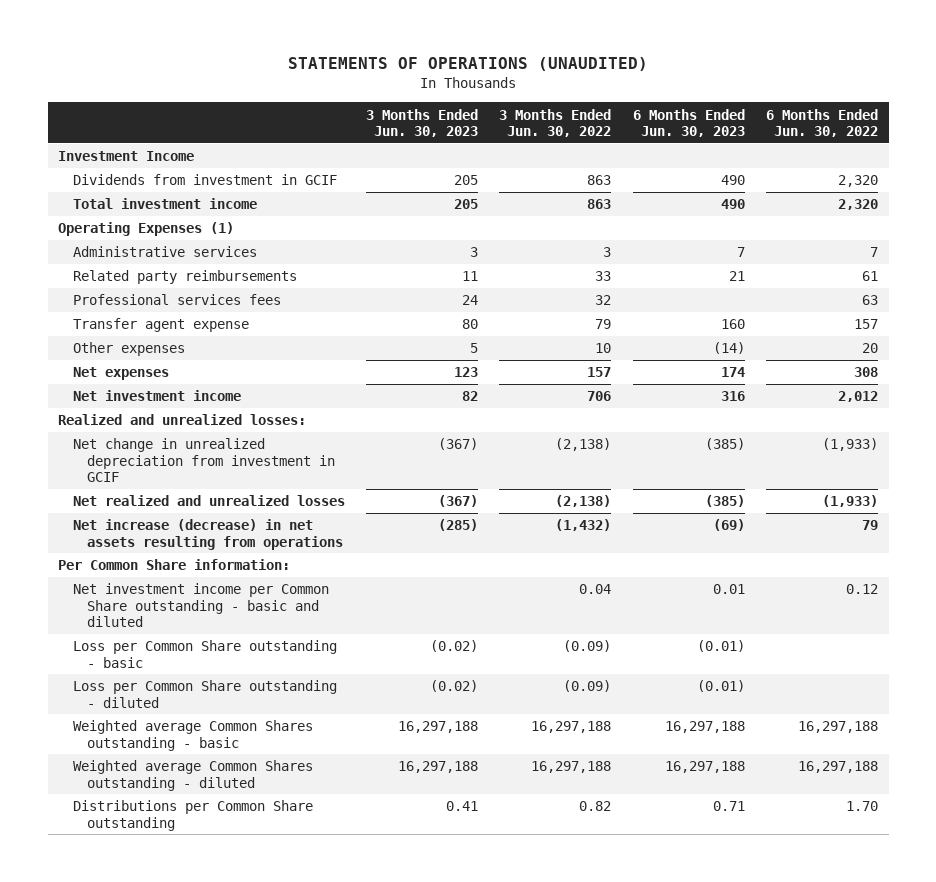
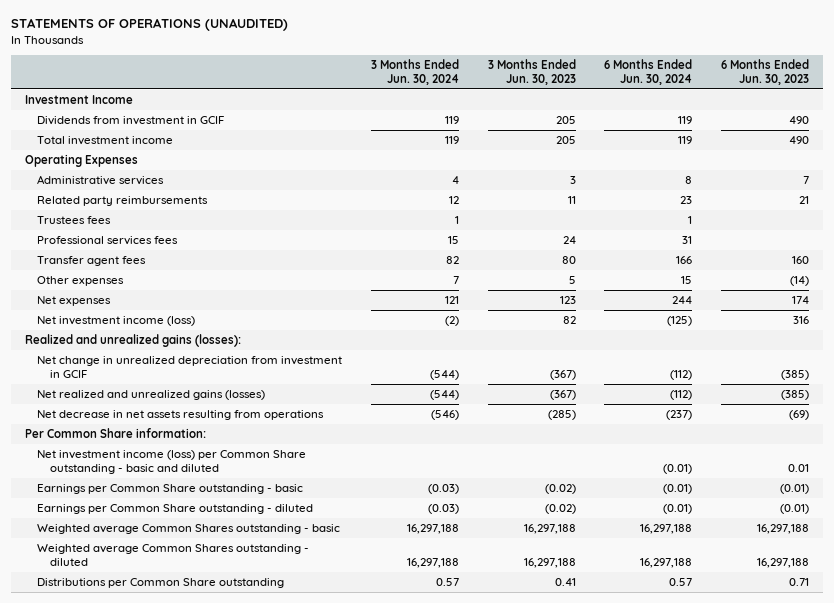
[499,108,612,138] 3 Months Ended Jun. 30, 2022 -> none
[765,108,878,138] 6 Months Ended Jun. 30, 2022 -> none
none -> [370,58,459,85] 3 Months Ended Jun. 30, 2024
none -> [604,58,693,85] 6 Months Ended Jun. 30, 2024
[58,222,235,237] Operating Expenses (1) -> [24,153,138,167] Operating Expenses
none -> [37,215,112,224] Trustees fees
[72,318,249,333] Transfer agent expense -> [37,255,147,266] Transfer agent fees
[72,390,241,402] Net investment income -> [37,315,196,326] Net investment income (loss)
[58,414,307,426] Realized and unrealized losses: -> [24,333,241,347] Realized and unrealized gains (losses):
[72,495,345,507] Net realized and unrealized losses -> [37,389,266,400] Net realized and unrealized gains (losses)
[72,519,344,550] Net increase (decrease) in net assets resulting from operations -> [37,409,325,420] Net decrease in net assets resulting from operations
[72,583,329,628] Net investment income per Common Share outstanding - basic and diluted -> [37,449,307,474] Net investment income (loss) per Common Share outstanding - basic and diluted
[72,640,337,668] Loss per Common Share outstanding - basic -> [37,483,304,494] Earnings per Common Share outstanding - basic
[72,680,337,708] Loss per Common Share outstanding - diluted -> [37,503,314,514] Earnings per Common Share outstanding - diluted

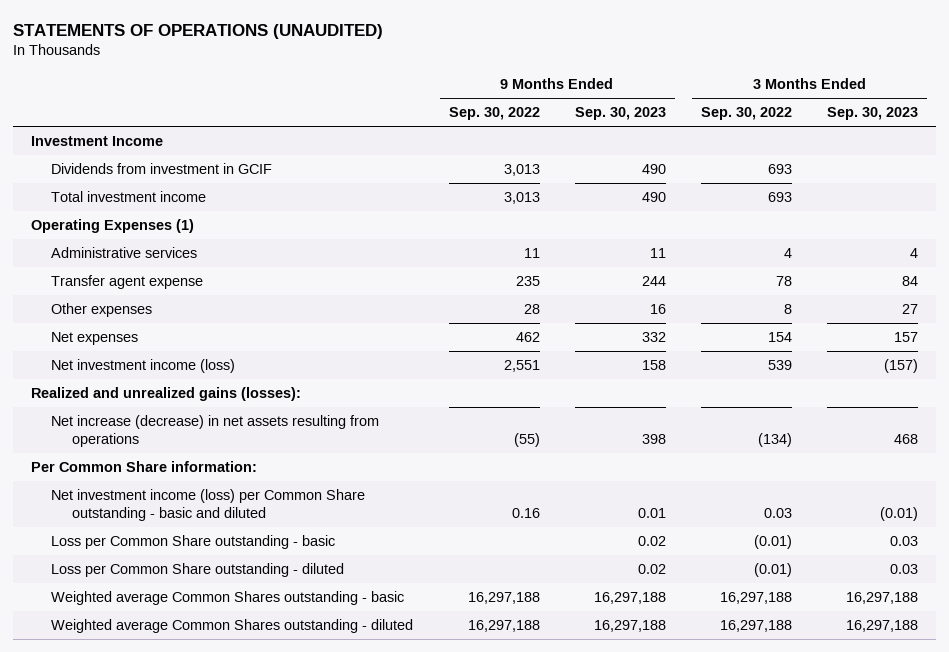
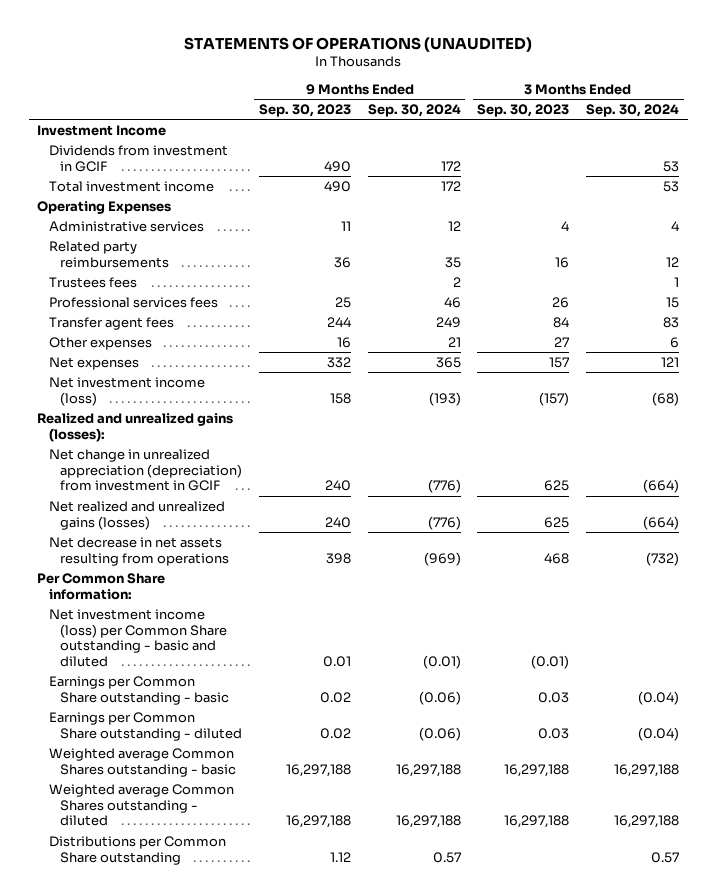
[448,107,540,121] Sep. 30, 2022 -> none
[700,107,792,121] Sep. 30, 2022 -> none
none -> [367,103,461,117] Sep. 30, 2024
none -> [586,103,680,117] Sep. 30, 2024
[30,219,194,234] Operating Expenses (1) -> [37,200,172,214] Operating Expenses
none -> [48,240,169,268] Related party reimbursements
none -> [48,276,137,288] Trustees fees
none -> [48,296,218,308] Professional services fees
[51,275,204,290] Transfer agent expense -> [48,316,174,330] Transfer agent fees
none -> [48,448,242,492] Net change in unrealized appreciation (depreciation) from investment in GCIF
none -> [48,500,225,530] Net realized and unrealized gains (losses)
[51,415,380,448] Net increase (decrease) in net assets resulting from operations -> [48,536,229,566] Net decrease in net assets resulting from operations
[51,535,336,550] Loss per Common Share outstanding - basic -> [48,675,229,705] Earnings per Common Share outstanding - basic
[51,563,345,578] Loss per Common Share outstanding - diluted -> [48,711,242,741] Earnings per Common Share outstanding - diluted
none -> [48,835,226,865] Distributions per Common Share outstanding

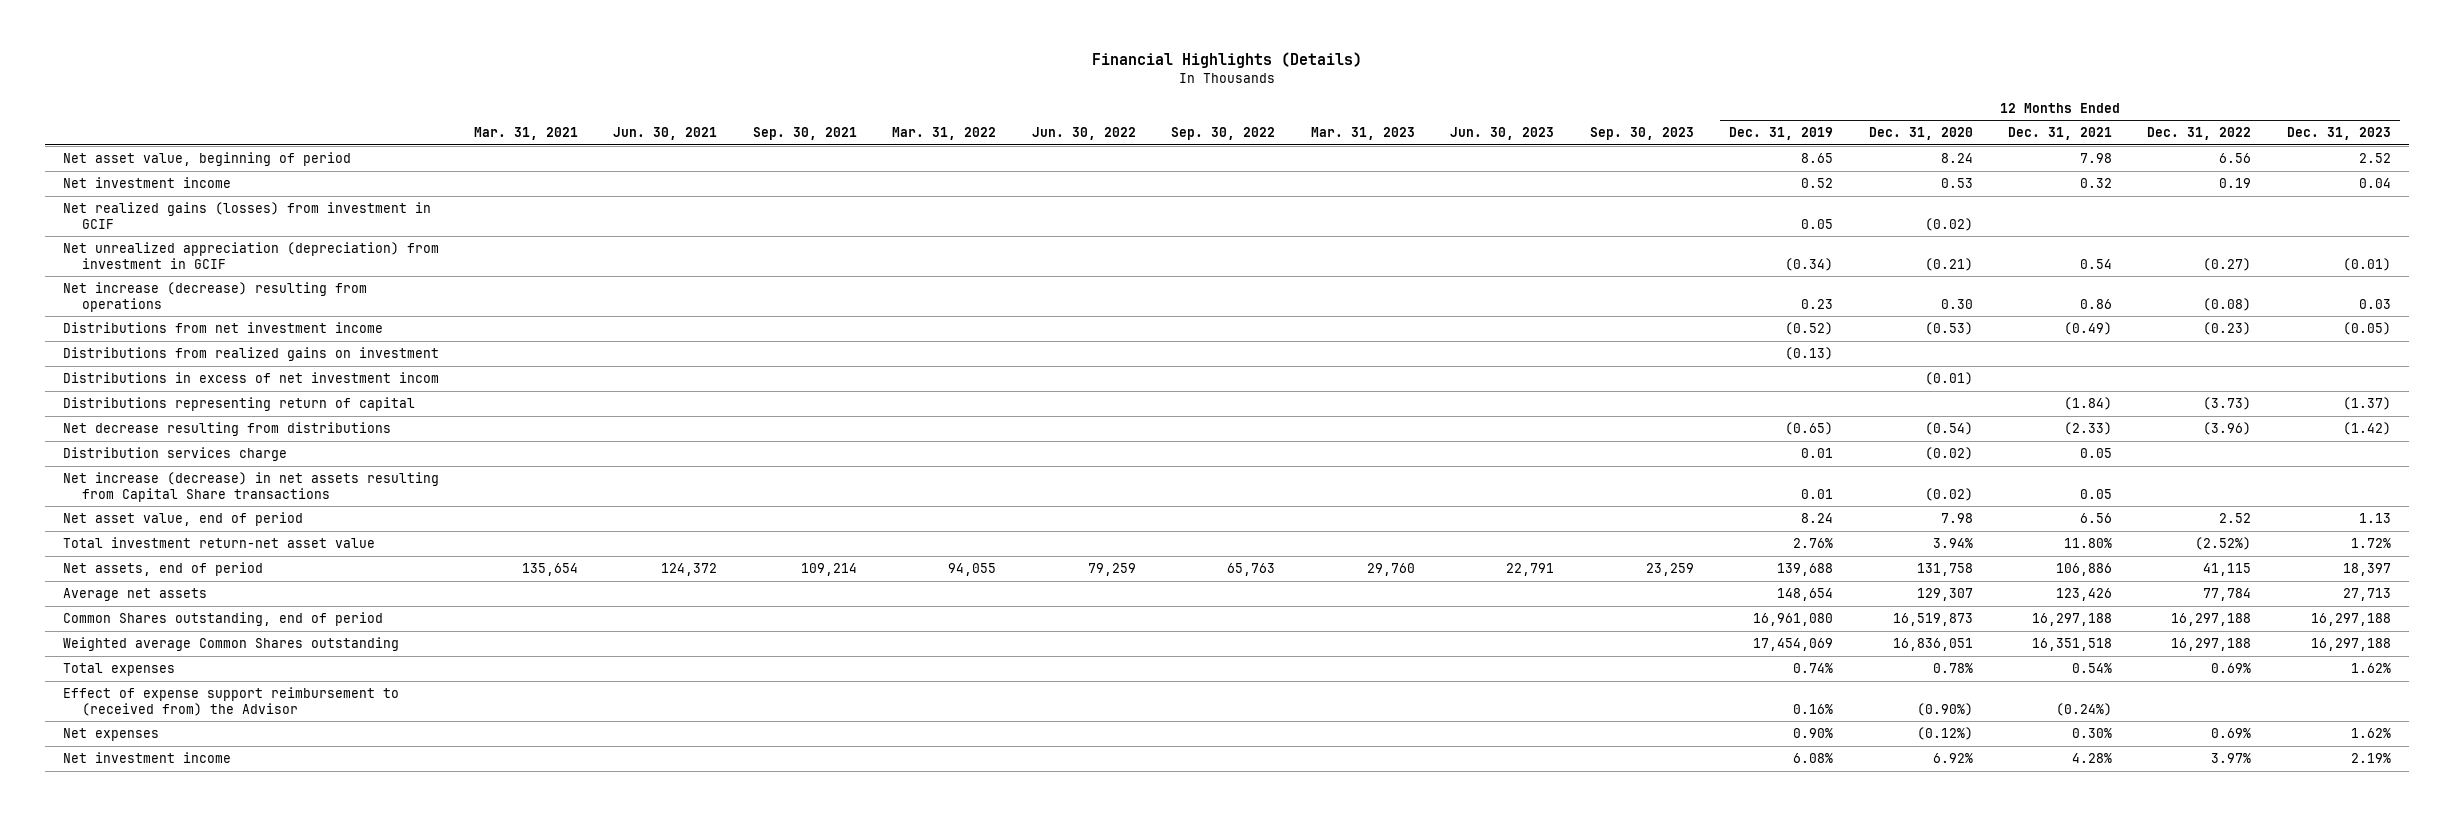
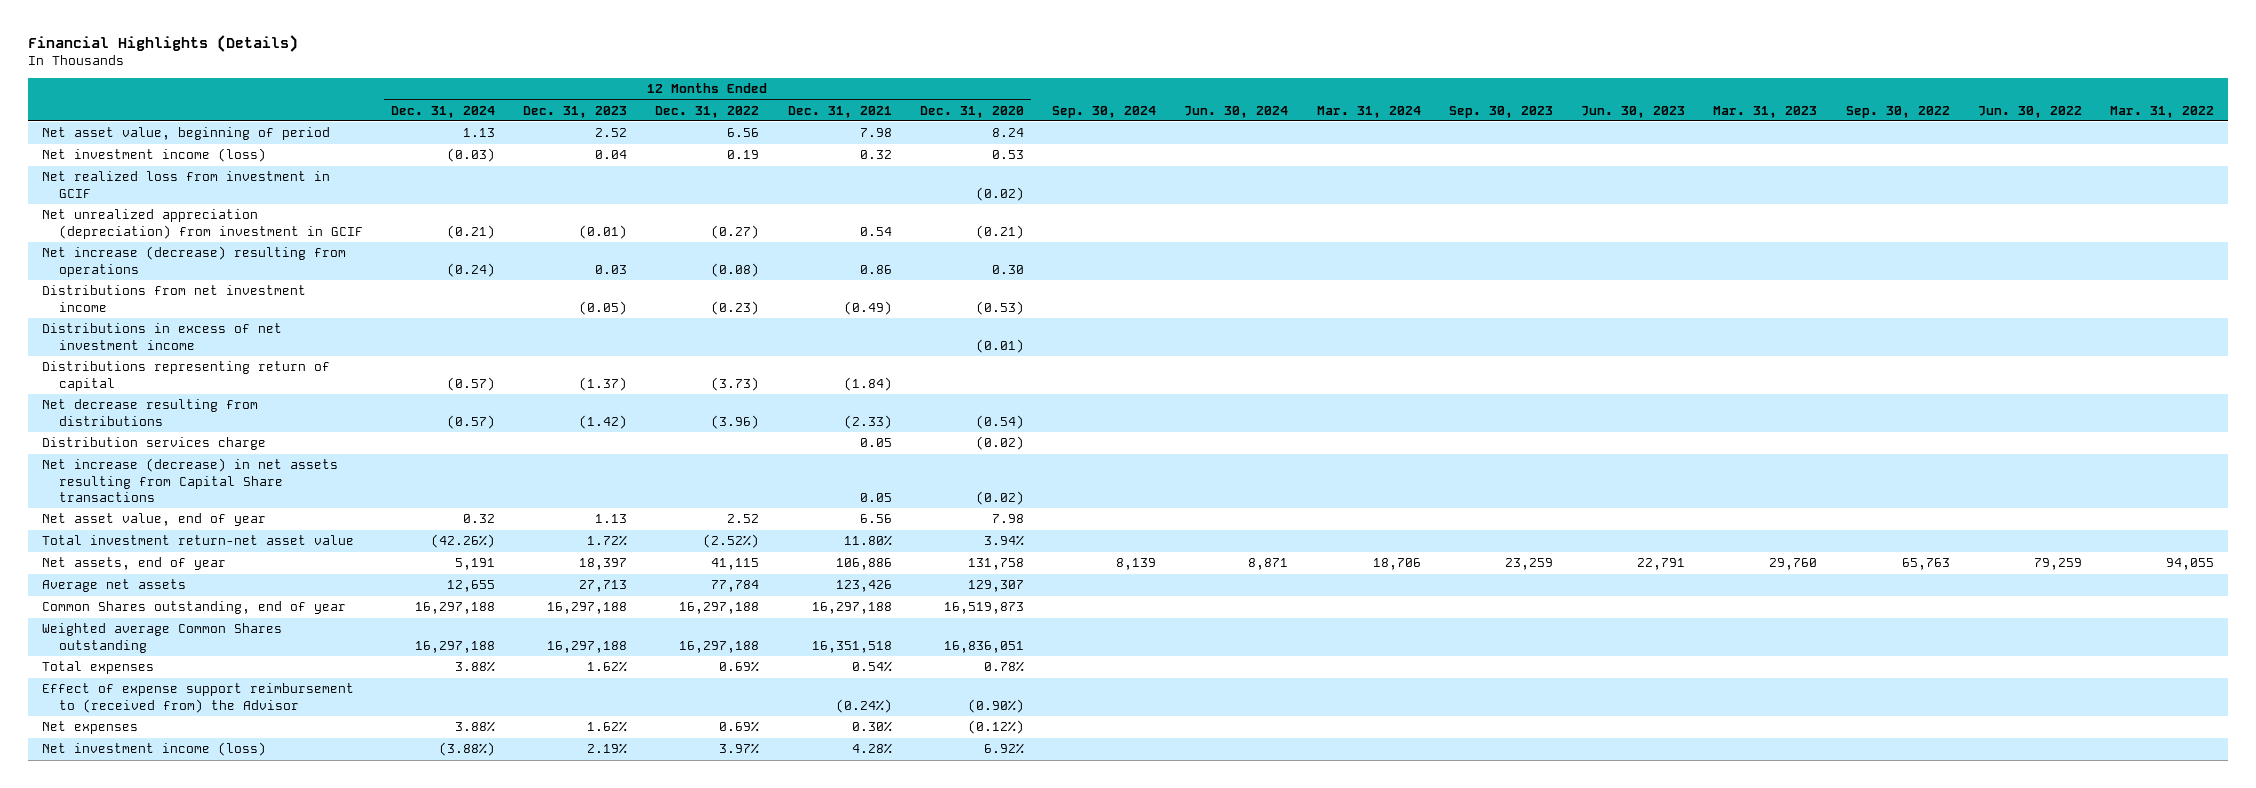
[473,127,578,141] Mar. 31, 2021 -> none
[613,127,718,141] Jun. 30, 2021 -> none
[752,127,857,141] Sep. 30, 2021 -> none
[1729,127,1834,141] Dec. 31, 2019 -> none
none -> [391,105,496,118] Dec. 31, 2024
none -> [1052,105,1157,118] Sep. 30, 2024
none -> [1184,105,1289,118] Jun. 30, 2024
none -> [1316,105,1421,118] Mar. 31, 2024
[62,177,231,189] Net investment income -> [42,148,267,163] Net investment income (loss)
[62,202,431,229] Net realized gains (losses) from investment in GCIF -> [42,171,331,198] Net realized loss from investment in GCIF
[62,347,439,362] Distributions from realized gains on investment -> none
[62,372,439,384] Distributions in excess of net investment incom -> [42,323,283,350] Distributions in excess of net investment income
[62,512,303,527] Net asset value, end of period -> [42,513,267,527] Net asset value, end of year
[62,562,263,577] Net assets, end of period -> [42,557,227,571] Net assets, end of year
[62,612,383,627] Common Shares outstanding, end of period -> [42,601,347,615] Common Shares outstanding, end of year
[62,752,231,764] Net investment income -> [42,742,267,757] Net investment income (loss)

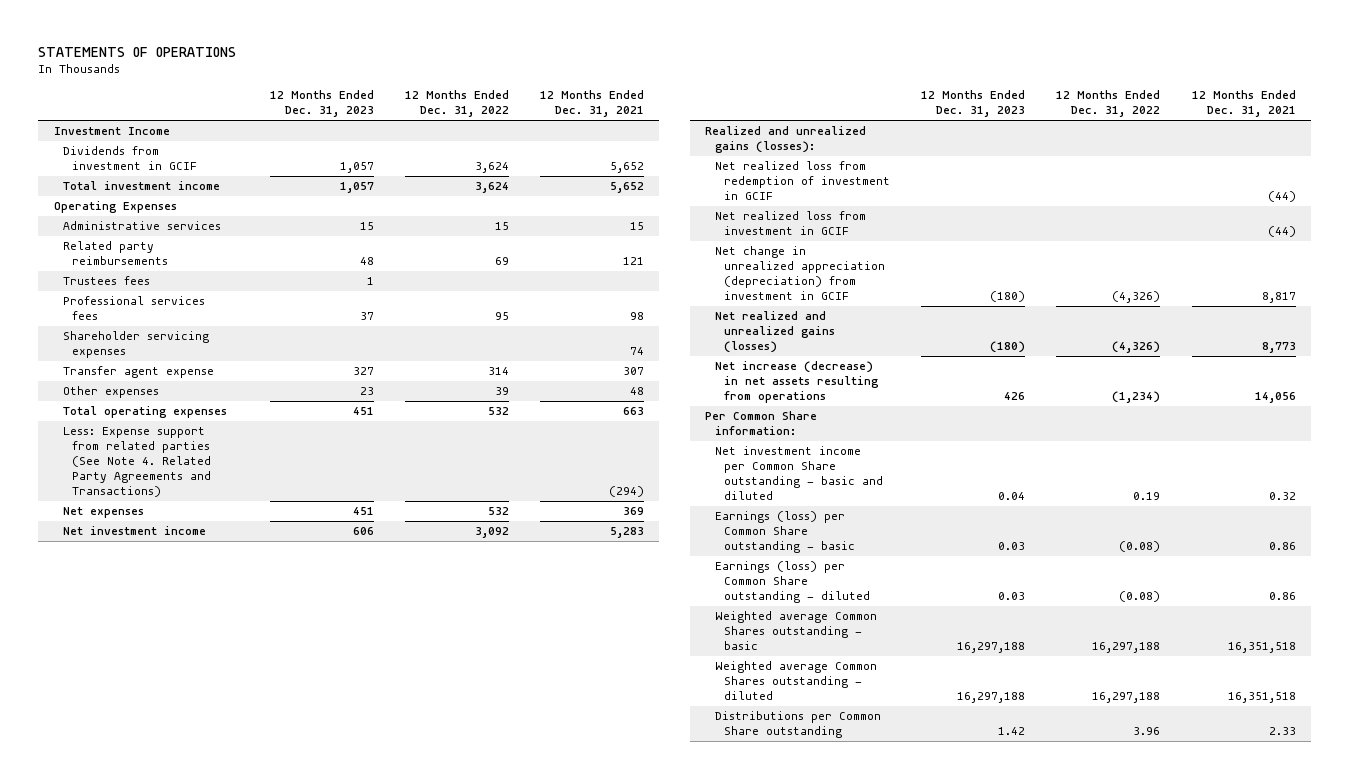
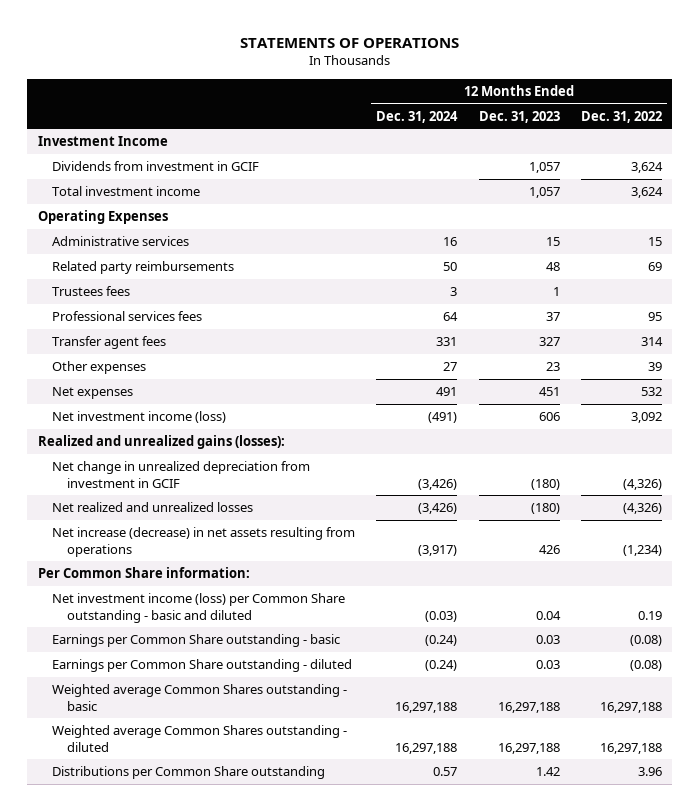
[539,90,644,118] 12 Months Ended Dec. 31, 2021 -> none
none -> [376,110,459,123] Dec. 31, 2024
[63,331,210,359] Shareholder servicing expenses -> none
[63,366,215,379] Transfer agent expense -> [52,336,167,350] Transfer agent fees
[63,406,228,419] Total operating expenses -> none
[63,427,212,498] Less: Expense support from related parties (See Note 4. Related Party Agreements and Transactions) -> none
[63,526,207,536] Net investment income -> [52,411,227,424] Net investment income (loss)
[714,161,891,201] Net realized loss from redemption of investment in GCIF -> none
[714,211,866,236] Net realized loss from investment in GCIF -> none
[714,246,886,301] Net change in unrealized appreciation (depreciation) from investment in GCIF -> [52,461,311,488] Net change in unrealized depreciation from investment in GCIF
[714,311,836,354] Net realized and unrealized gains (losses) -> [52,502,254,513] Net realized and unrealized losses
[714,446,884,501] Net investment income per Common Share outstanding - basic and diluted -> [52,593,346,623] Net investment income (loss) per Common Share outstanding - basic and diluted
[714,511,856,554] Earnings (loss) per Common Share outstanding - basic -> [52,634,341,648] Earnings per Common Share outstanding - basic
[714,561,871,604] Earnings (loss) per Common Share outstanding - diluted -> [52,659,353,673] Earnings per Common Share outstanding - diluted

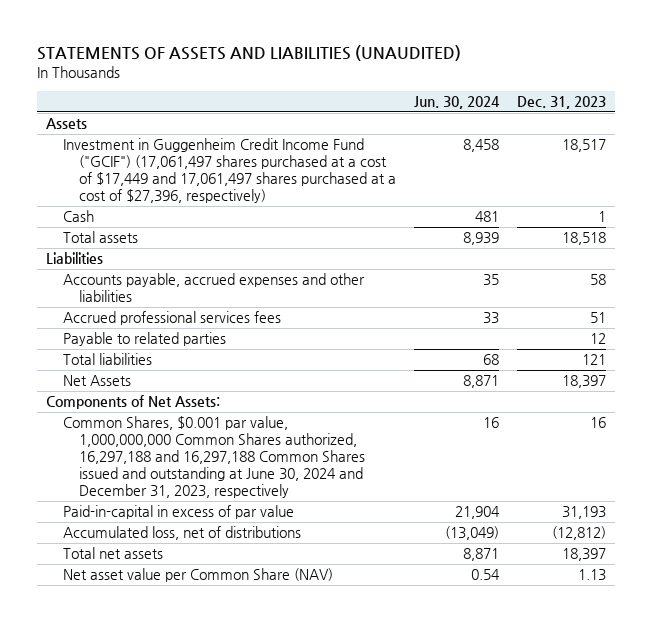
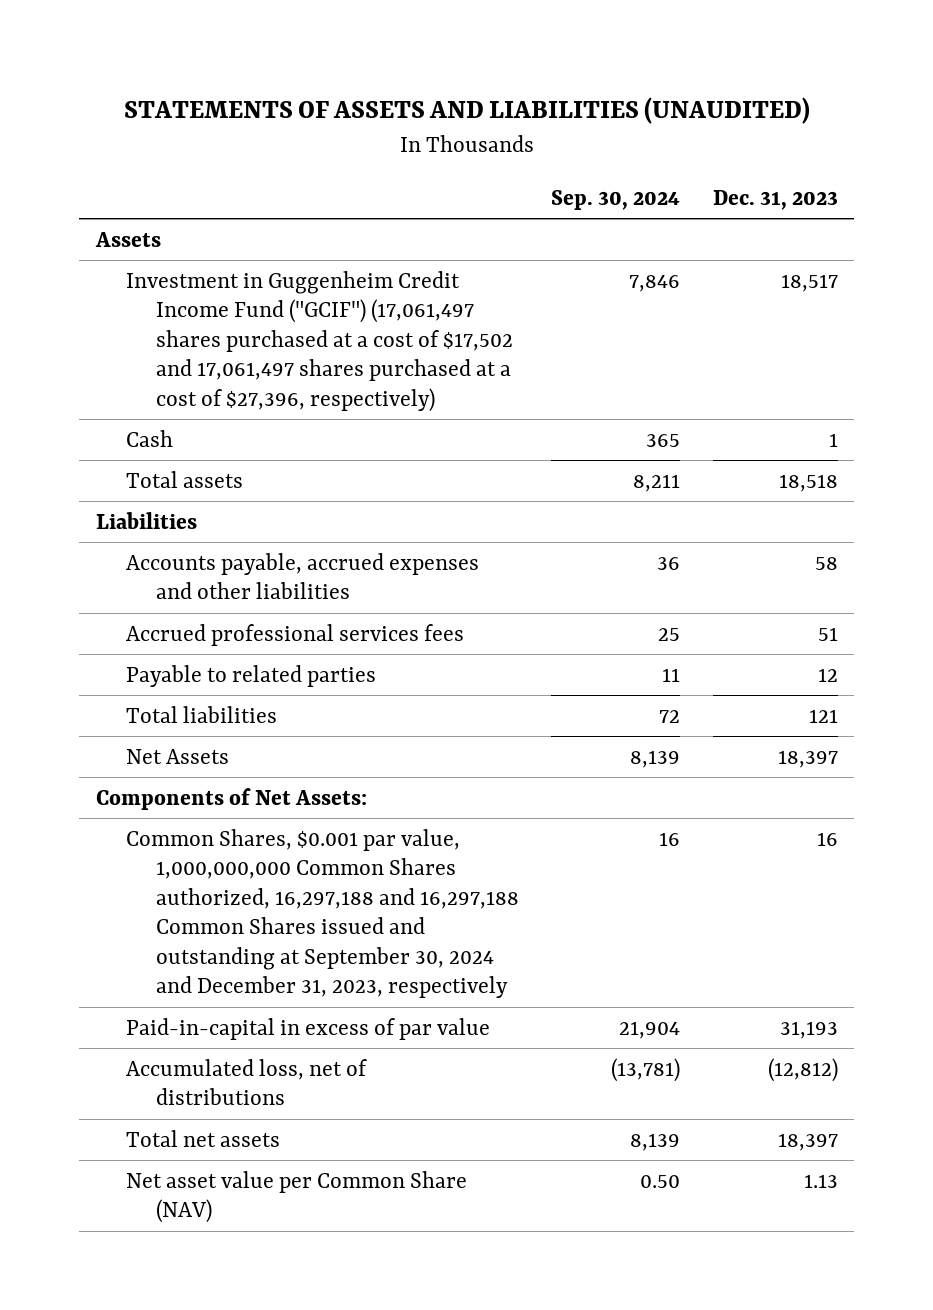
[414,96,501,110] Jun. 30, 2024 -> none
none -> [551,189,681,210] Sep. 30, 2024
[62,138,397,204] Investment in Guggenheim Credit Income Fund ("GCIF") (17,061,497 shares purchased at a cost of $17,449 and 17,061,497 shares purchased at a cost of $27,396, respectively) -> [125,270,513,412] Investment in Guggenheim Credit Income Fund ("GCIF") (17,061,497 shares purchased at a cost of $17,502 and 17,061,497 shares purchased at a cost of $27,396, respectively)
[62,416,366,499] Common Shares, $0.001 par value, 1,000,000,000 Common Shares authorized, 16,297,188 and 16,297,188 Common Shares issued and outstanding at June 30, 2024 and December 31, 2023, respectively -> [125,828,519,999] Common Shares, $0.001 par value, 1,000,000,000 Common Shares authorized, 16,297,188 and 16,297,188 Common Shares issued and outstanding at September 30, 2024 and December 31, 2023, respectively

